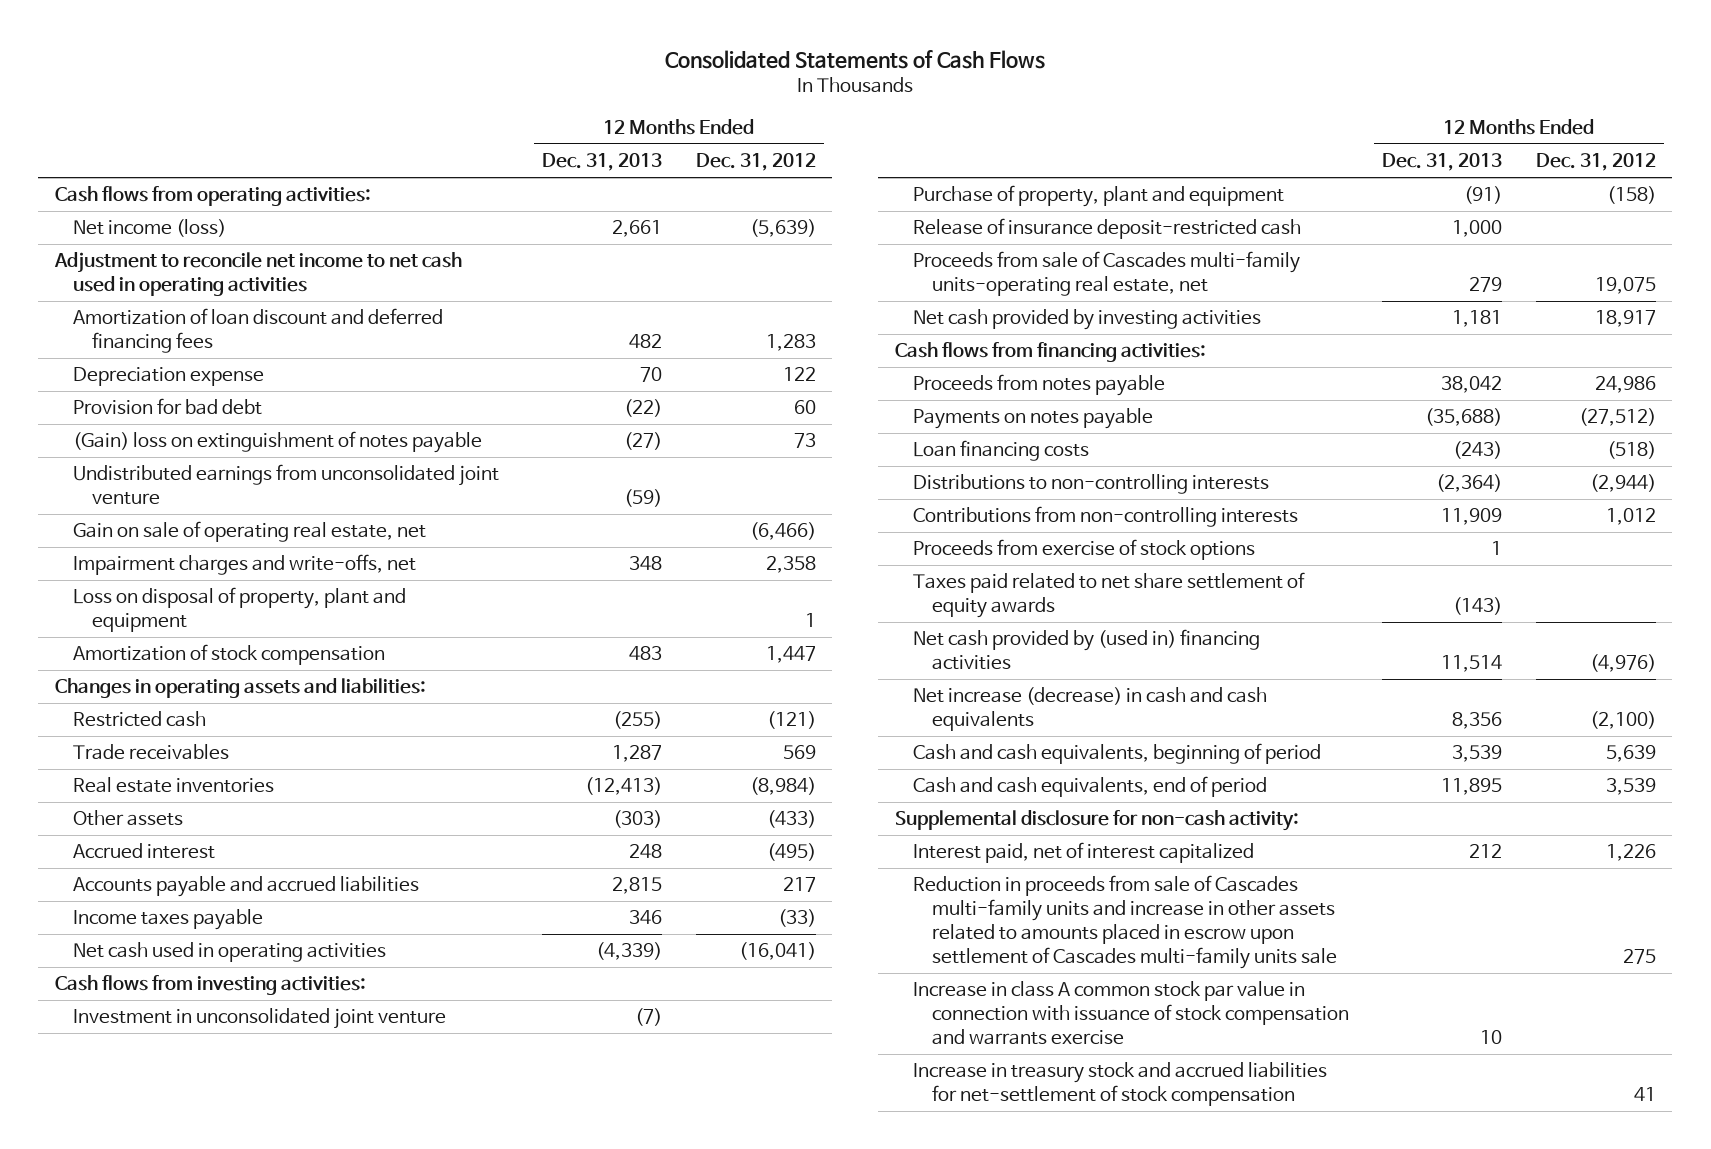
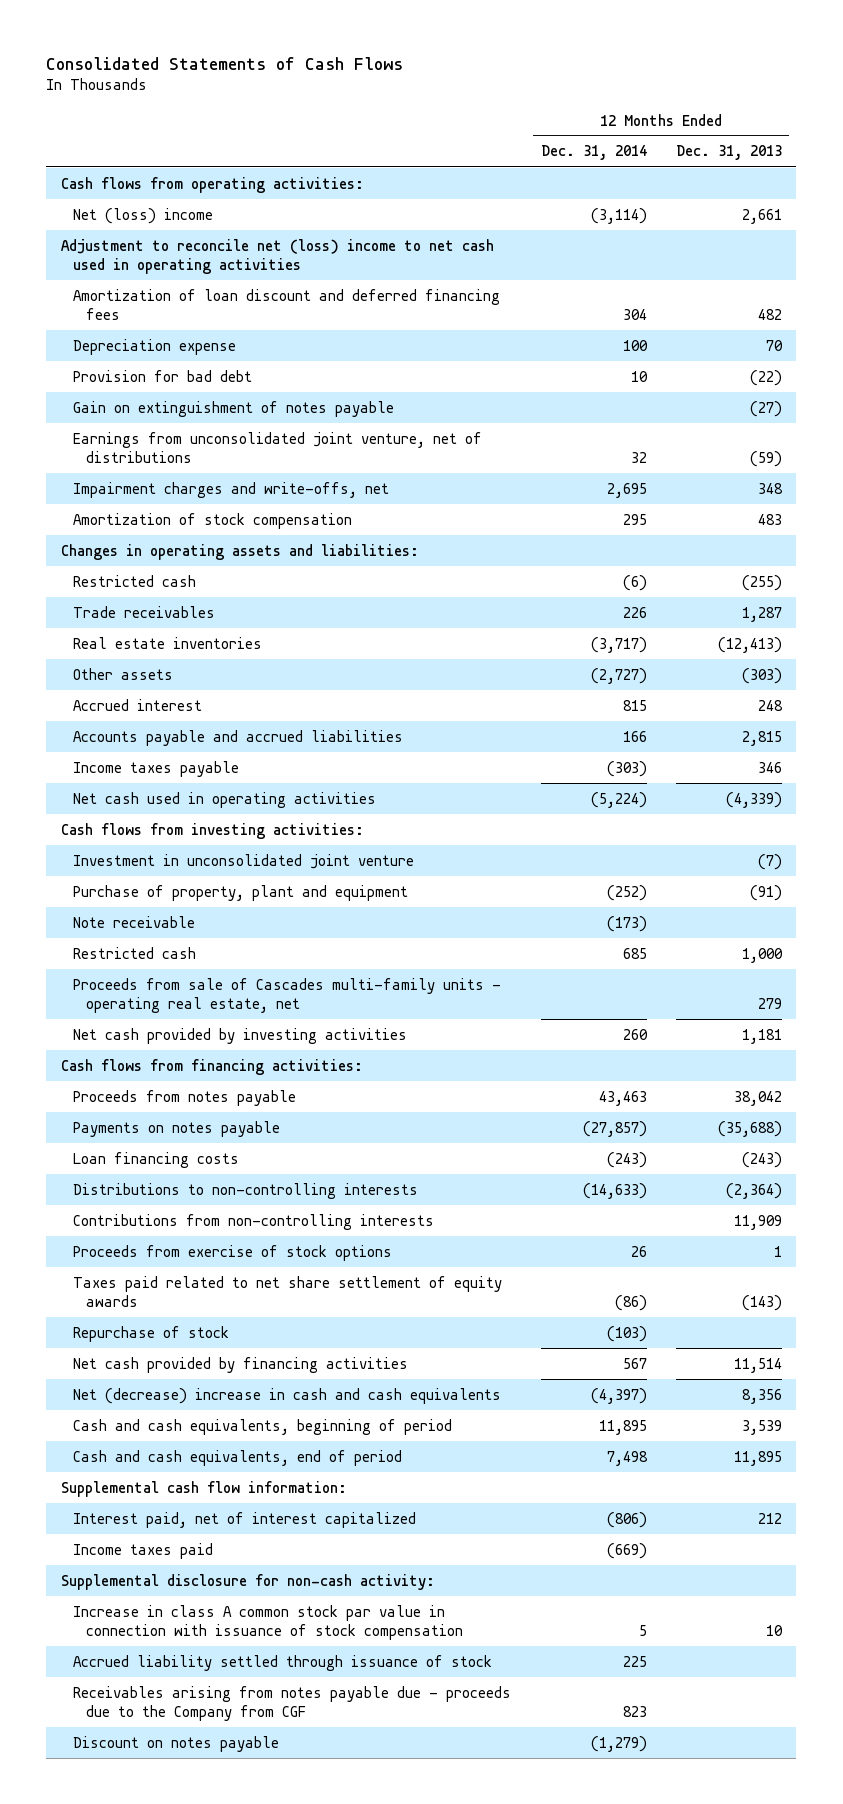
[695,153,816,172] Dec. 31, 2012 -> none
none -> [540,145,647,161] Dec. 31, 2014
[73,219,227,238] Net income (loss) -> [73,207,214,224] Net (loss) income
[54,252,463,297] Adjustment to reconcile net income to net cash used in operating activities -> [60,238,494,275] Adjustment to reconcile net (loss) income to net cash used in operating activities
[73,521,427,543] Gain on sale of operating real estate, net -> none
[73,431,483,454] (Gain) loss on extinguishment of notes payable -> [73,400,395,417] Gain on extinguishment of notes payable
[73,464,500,506] Undistributed earnings from unconsolidated joint venture -> [73,431,483,464] Earnings from unconsolidated joint venture, net of distributions
[73,587,407,633] Loss on disposal of property, plant and equipment -> none
[913,218,1302,240] Release of insurance deposit-restricted cash -> none
none -> [73,915,196,928] Note receivable
none -> [73,946,197,959] Restricted cash
[913,251,1301,297] Proceeds from sale of Cascades multi-family units-operating real estate, net -> [73,977,502,1014] Proceeds from sale of Cascades multi-family units - operating real estate, net
none -> [73,1325,230,1342] Repurchase of stock
[913,629,1261,671] Net cash provided by (used in) financing activities -> [73,1356,409,1373] Net cash provided by financing activities
[913,687,1268,732] Net increase (decrease) in cash and cash equivalents -> [73,1387,502,1404] Net (decrease) increase in cash and cash equivalents
none -> [60,1480,347,1497] Supplemental cash flow information:
[913,875,1337,969] Reduction in proceeds from sale of Cascades multi-family units and increase in other assets related to amounts placed in escrow upon settlement of Cascades multi-family units sale -> none
[913,1062,1328,1107] Increase in treasury stock and accrued liabilities for net-settlement of stock compensation -> none
none -> [73,1542,214,1559] Income taxes paid
[895,810,1300,832] Supplemental disclosure for non-cash activity: -> [60,1573,435,1590] Supplemental disclosure for non-cash activity:
[913,981,1349,1045] Increase in class A common stock par value in connection with issuance of stock compensation and warrants exercise -> [73,1604,463,1641] Increase in class A common stock par value in connection with issuance of stock compensation
none -> [73,1654,493,1671] Accrued liability settled through issuance of stock
none -> [73,1685,512,1722] Receivables arising from notes payable due - proceeds due to the Company from CGF
none -> [73,1735,280,1752] Discount on notes payable

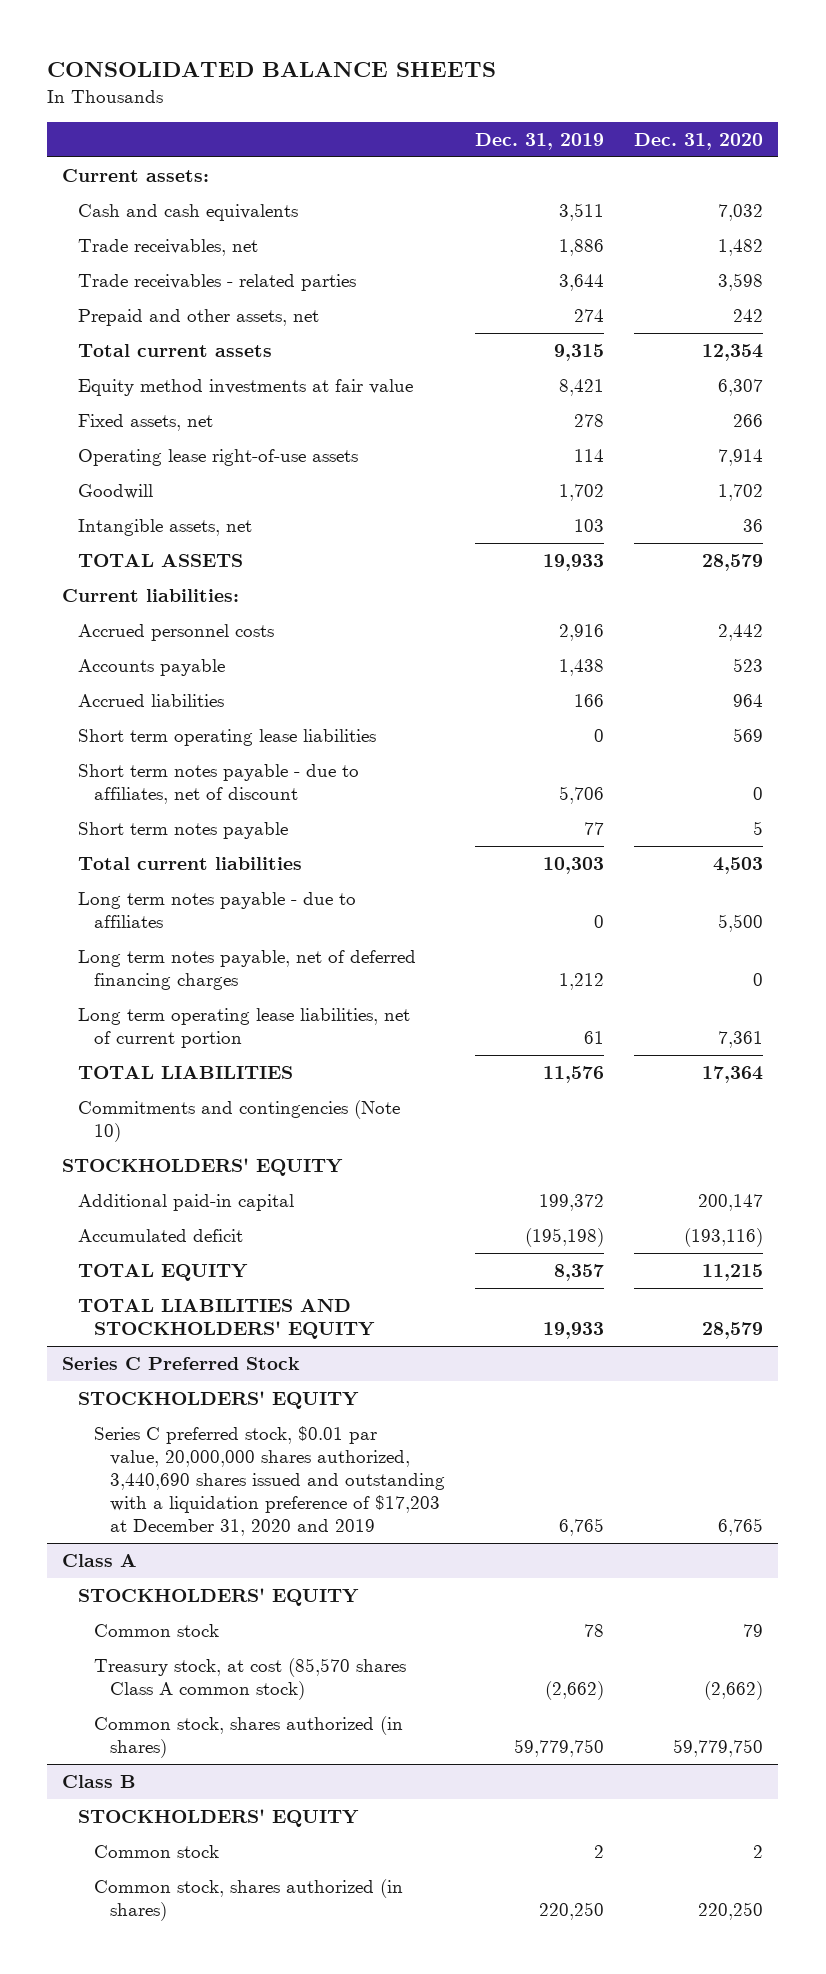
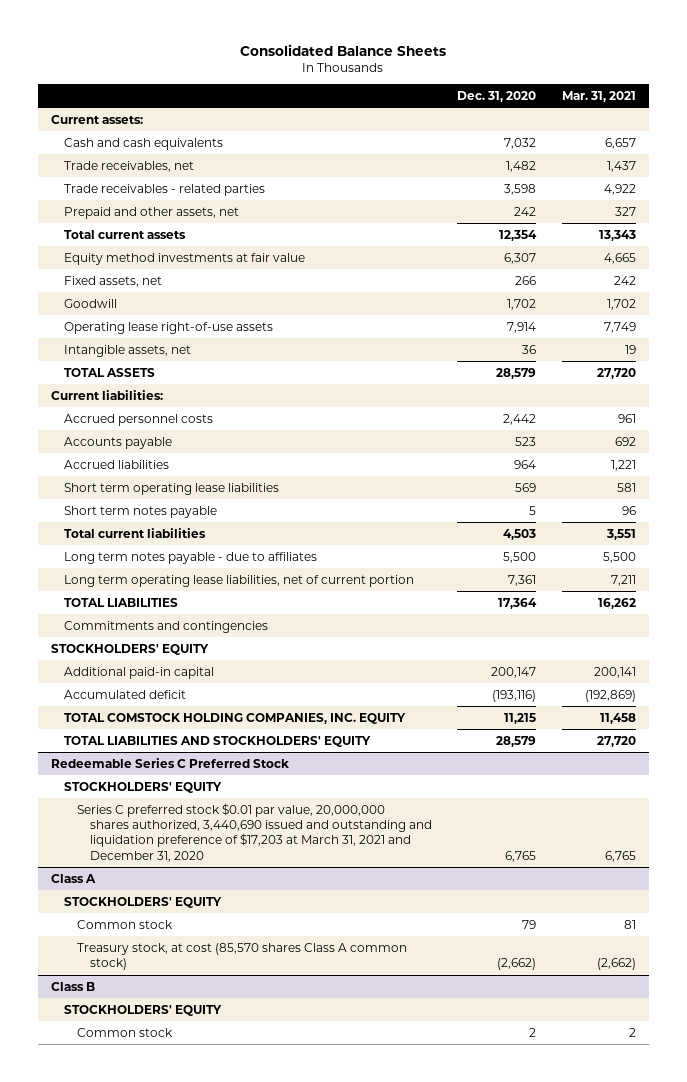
[47,61,497,77] CONSOLIDATED BALANCE SHEETS -> [240,44,447,57] Consolidated Balance Sheets
[475,132,605,150] Dec. 31, 2019 -> none
none -> [561,90,636,102] Mar. 31, 2021
[78,449,359,467] Operating lease right-of-use assets -> [63,321,273,334] Operating lease right-of-use assets
[78,764,360,805] Short term notes payable - due to affiliates, net of discount -> none
[78,950,417,991] Long term notes payable, net of deferred financing charges -> none
[78,1100,401,1143] Commitments and contingencies (Note 10) -> [63,620,268,633] Commitments and contingencies
[78,1264,249,1282] TOTAL EQUITY -> [63,712,406,724] TOTAL COMSTOCK HOLDING COMPANIES, INC. EQUITY
[62,1357,301,1371] Series C Preferred Stock -> [50,757,289,768] Redeemable Series C Preferred Stock
[93,1426,445,1537] Series C preferred stock, $0.01 par value, 20,000,000 shares authorized, 3,440,690 shares issued and outstanding with a liquidation preference of $17,203 at December 31, 2020 and 2019 -> [76,802,432,862] Series C preferred stock $0.01 par value, 20,000,000 shares authorized, 3,440,690 issued and outstanding and liquidation preference of $17,203 at March 31, 2021 and December 31, 2020
[93,1716,403,1759] Common stock, shares authorized (in shares) -> none
[93,1879,403,1922] Common stock, shares authorized (in shares) -> none

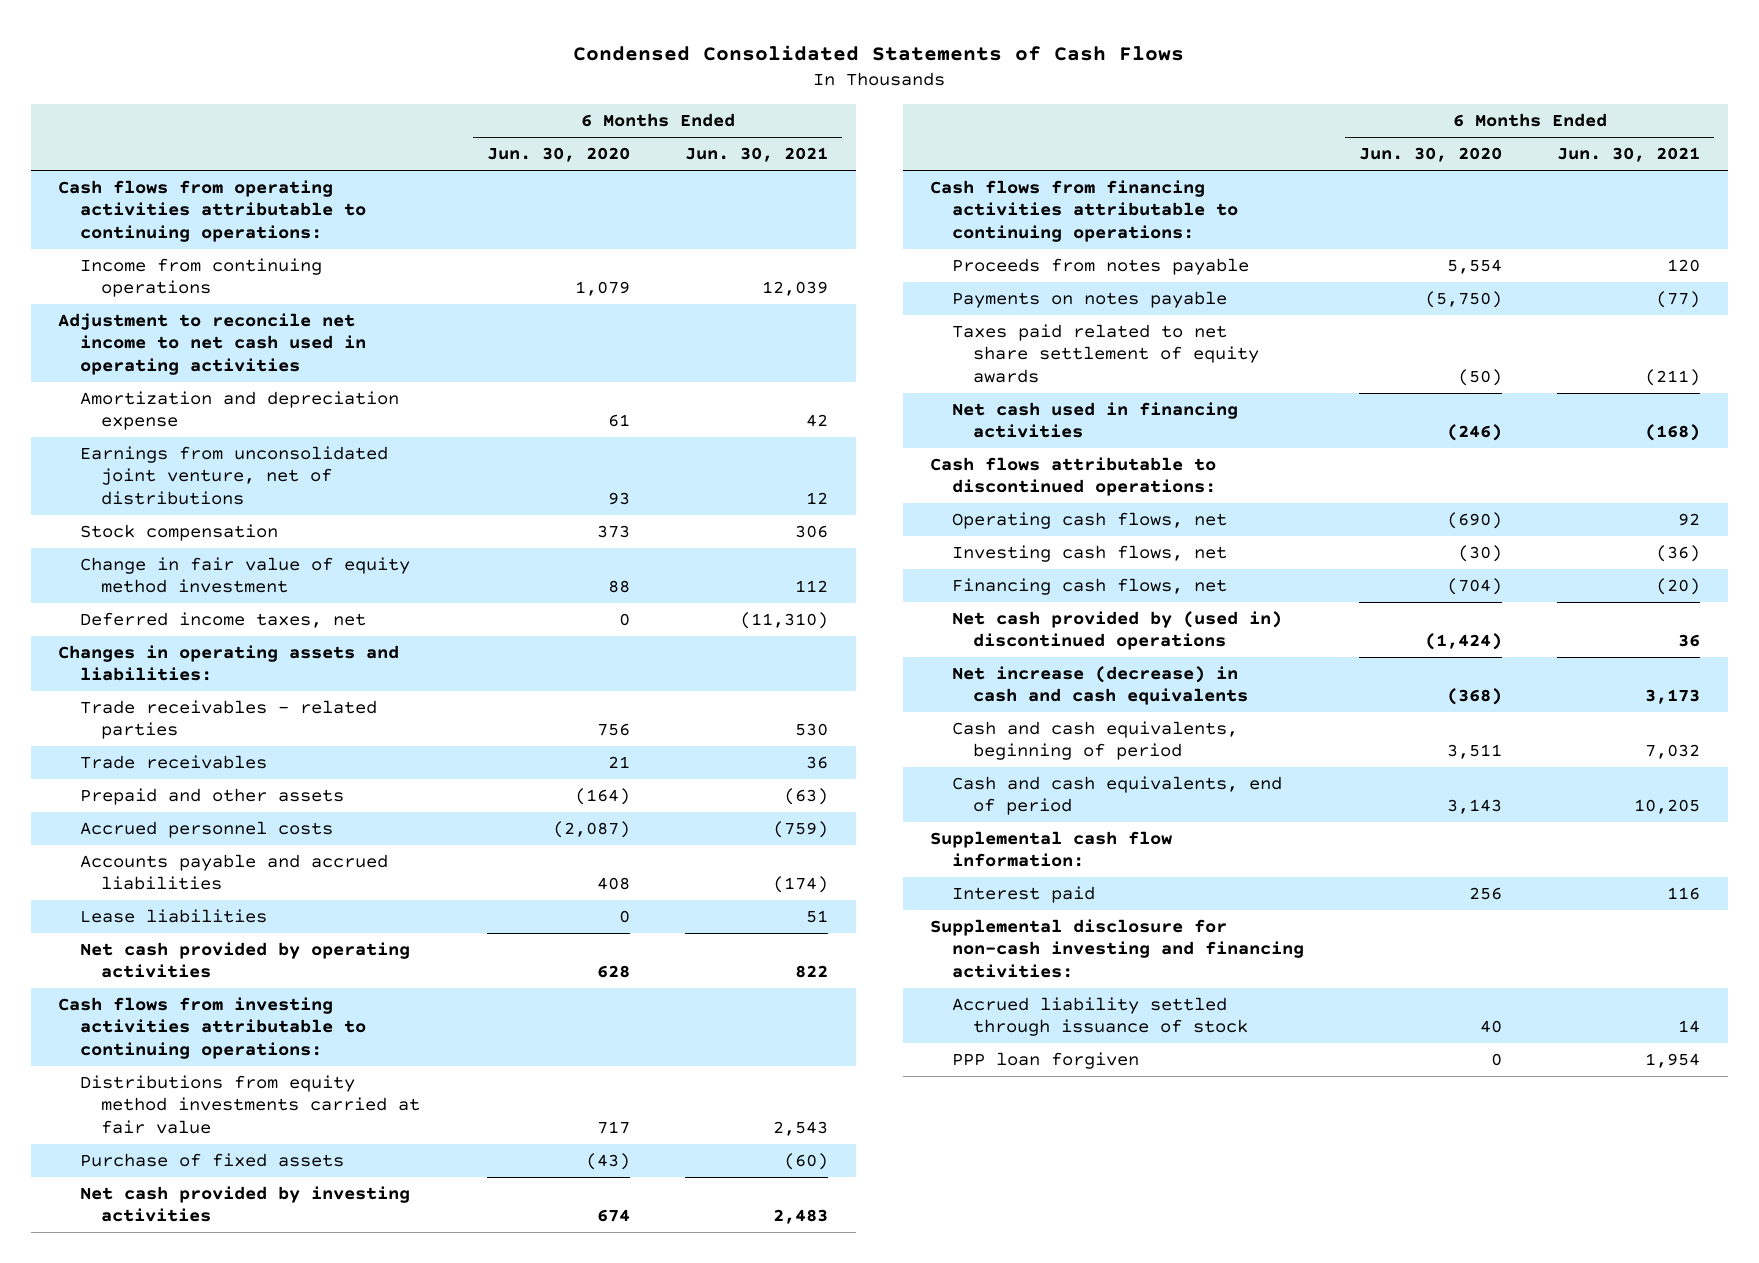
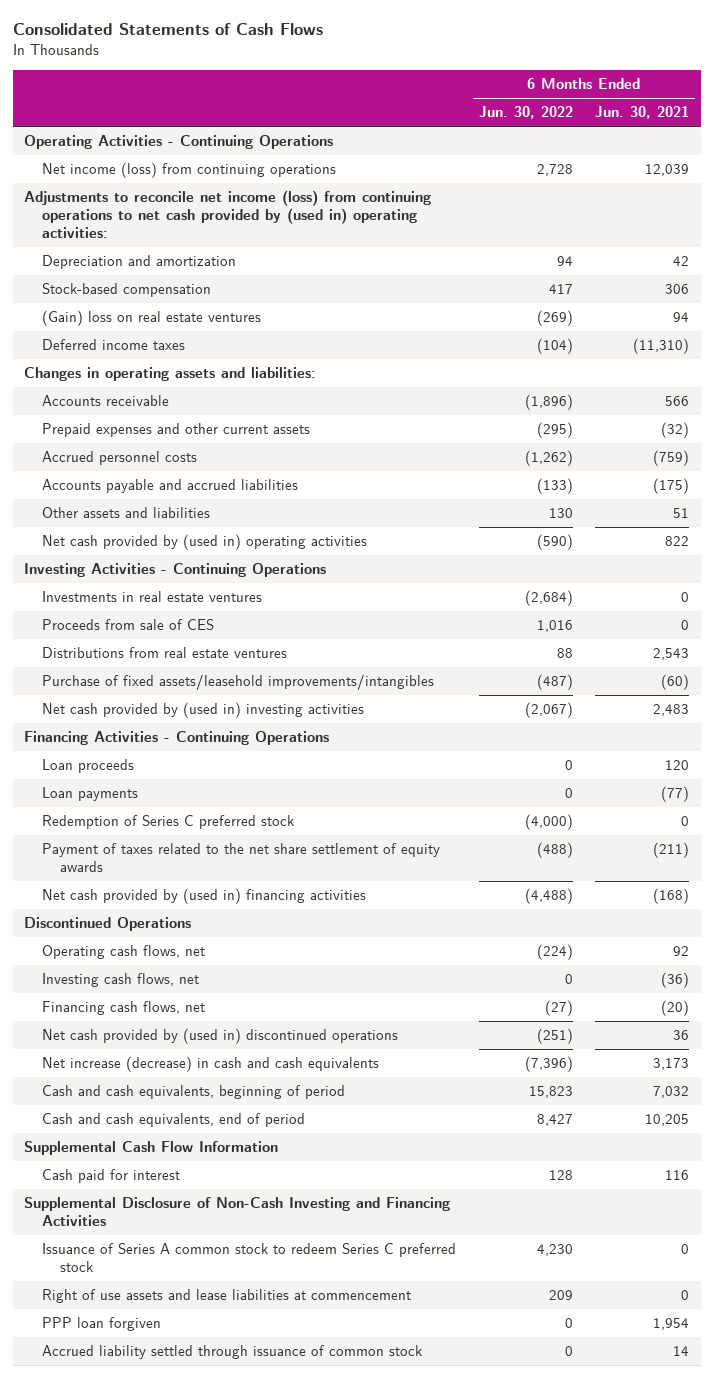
[573,44,1185,61] Condensed Consolidated Statements of Cash Flows -> [12,23,323,36] Consolidated Statements of Cash Flows
[486,147,630,163] Jun. 30, 2020 -> none
none -> [478,106,573,120] Jun. 30, 2022
[79,446,388,505] Earnings from unconsolidated joint venture, net of distributions -> none
[79,557,410,594] Change in fair value of equity method investment -> none
[58,180,366,242] Cash flows from operating activities attributable to continuing operations: -> [23,135,333,150] Operating Activities - Continuing Operations
[79,258,322,298] Income from continuing operations -> [41,162,336,179] Net income (loss) from continuing operations
[58,313,366,375] Adjustment to reconcile net income to net cash used in operating activities -> [23,190,431,238] Adjustments to reconcile net income (loss) from continuing operations to net cash provided by (used in) operating activities:
[79,391,399,431] Amortization and depreciation expense -> [41,255,236,270] Depreciation and amortization
[79,524,278,542] Stock compensation -> [41,283,211,298] Stock-based compensation
none -> [41,310,261,327] (Gain) loss on real estate ventures
[79,612,366,629] Deferred income taxes, net -> [41,339,185,351] Deferred income taxes
[79,700,377,740] Trade receivables - related parties -> none
[79,755,267,770] Trade receivables -> none
none -> [41,395,169,407] Accounts receivable
[79,788,344,806] Prepaid and other assets -> [41,423,310,438] Prepaid expenses and other current assets
[784,788,829,806] (63) -> [661,422,690,439] (32)
[79,909,267,924] Lease liabilities -> none
[773,876,829,894] (174) -> [653,478,690,495] (175)
none -> [41,507,210,519] Other assets and liabilities
[79,942,410,979] Net cash provided by operating activities -> [41,534,367,551] Net cash provided by (used in) operating activities
[58,997,366,1059] Cash flows from investing activities attributable to continuing operations: -> [23,563,326,578] Investing Activities - Continuing Operations
none -> [41,591,262,603] Investments in real estate ventures
none -> [41,619,214,631] Proceeds from sale of CES
[79,1075,421,1134] Distributions from equity method investments carried at fair value -> [41,647,287,659] Distributions from real estate ventures
[79,1153,344,1168] Purchase of fixed assets -> [41,674,434,691] Purchase of fixed assets/leasehold improvements/intangibles
[79,1186,410,1223] Net cash provided by investing activities -> [41,702,364,719] Net cash provided by (used in) investing activities
[930,180,1238,242] Cash flows from financing activities attributable to continuing operations: -> [23,731,329,746] Financing Activities - Continuing Operations
[951,258,1249,276] Proceeds from notes payable -> [41,759,134,774] Loan proceeds
[951,291,1227,309] Payments on notes payable -> [41,787,138,802] Loan payments
none -> [41,815,295,830] Redemption of Series C preferred stock
[951,324,1260,383] Taxes paid related to net share settlement of equity awards -> [41,843,440,872] Payment of taxes related to the net share settlement of equity awards
[951,402,1238,439] Net cash used in financing activities -> [41,888,366,905] Net cash provided by (used in) financing activities
[930,457,1217,497] Cash flows attributable to discontinued operations: -> [23,917,191,932] Discontinued Operations
[930,831,1173,868] Supplemental cash flow information: -> [23,1141,278,1156] Supplemental Cash Flow Information
[951,886,1095,904] Interest paid -> [41,1169,180,1184] Cash paid for interest
[930,919,1304,978] Supplemental disclosure for non-cash investing and financing activities: -> [23,1197,450,1226] Supplemental Disclosure of Non-Cash Investing and Financing Activities
[951,997,1249,1037] Accrued liability settled through issuance of stock -> [41,1243,456,1272] Issuance of Series A common stock to redeem Series C preferred stock
[1678,1020,1701,1034] 14 -> [681,1244,690,1255] 0
none -> [41,1289,411,1304] Right of use assets and lease liabilities at commencement
none -> [41,1345,423,1360] Accrued liability settled through issuance of common stock

